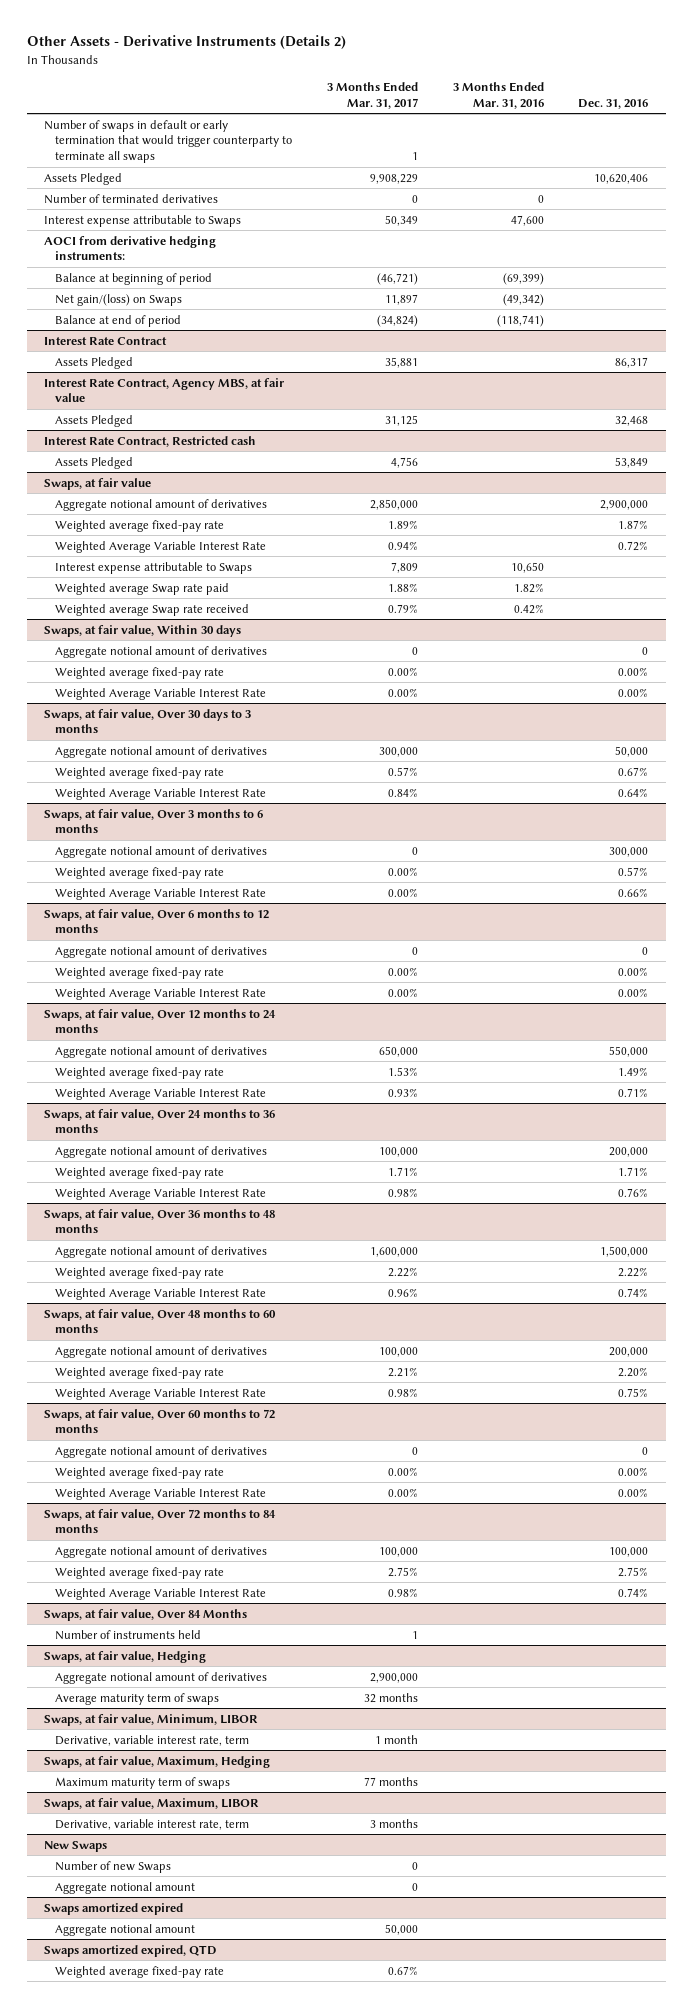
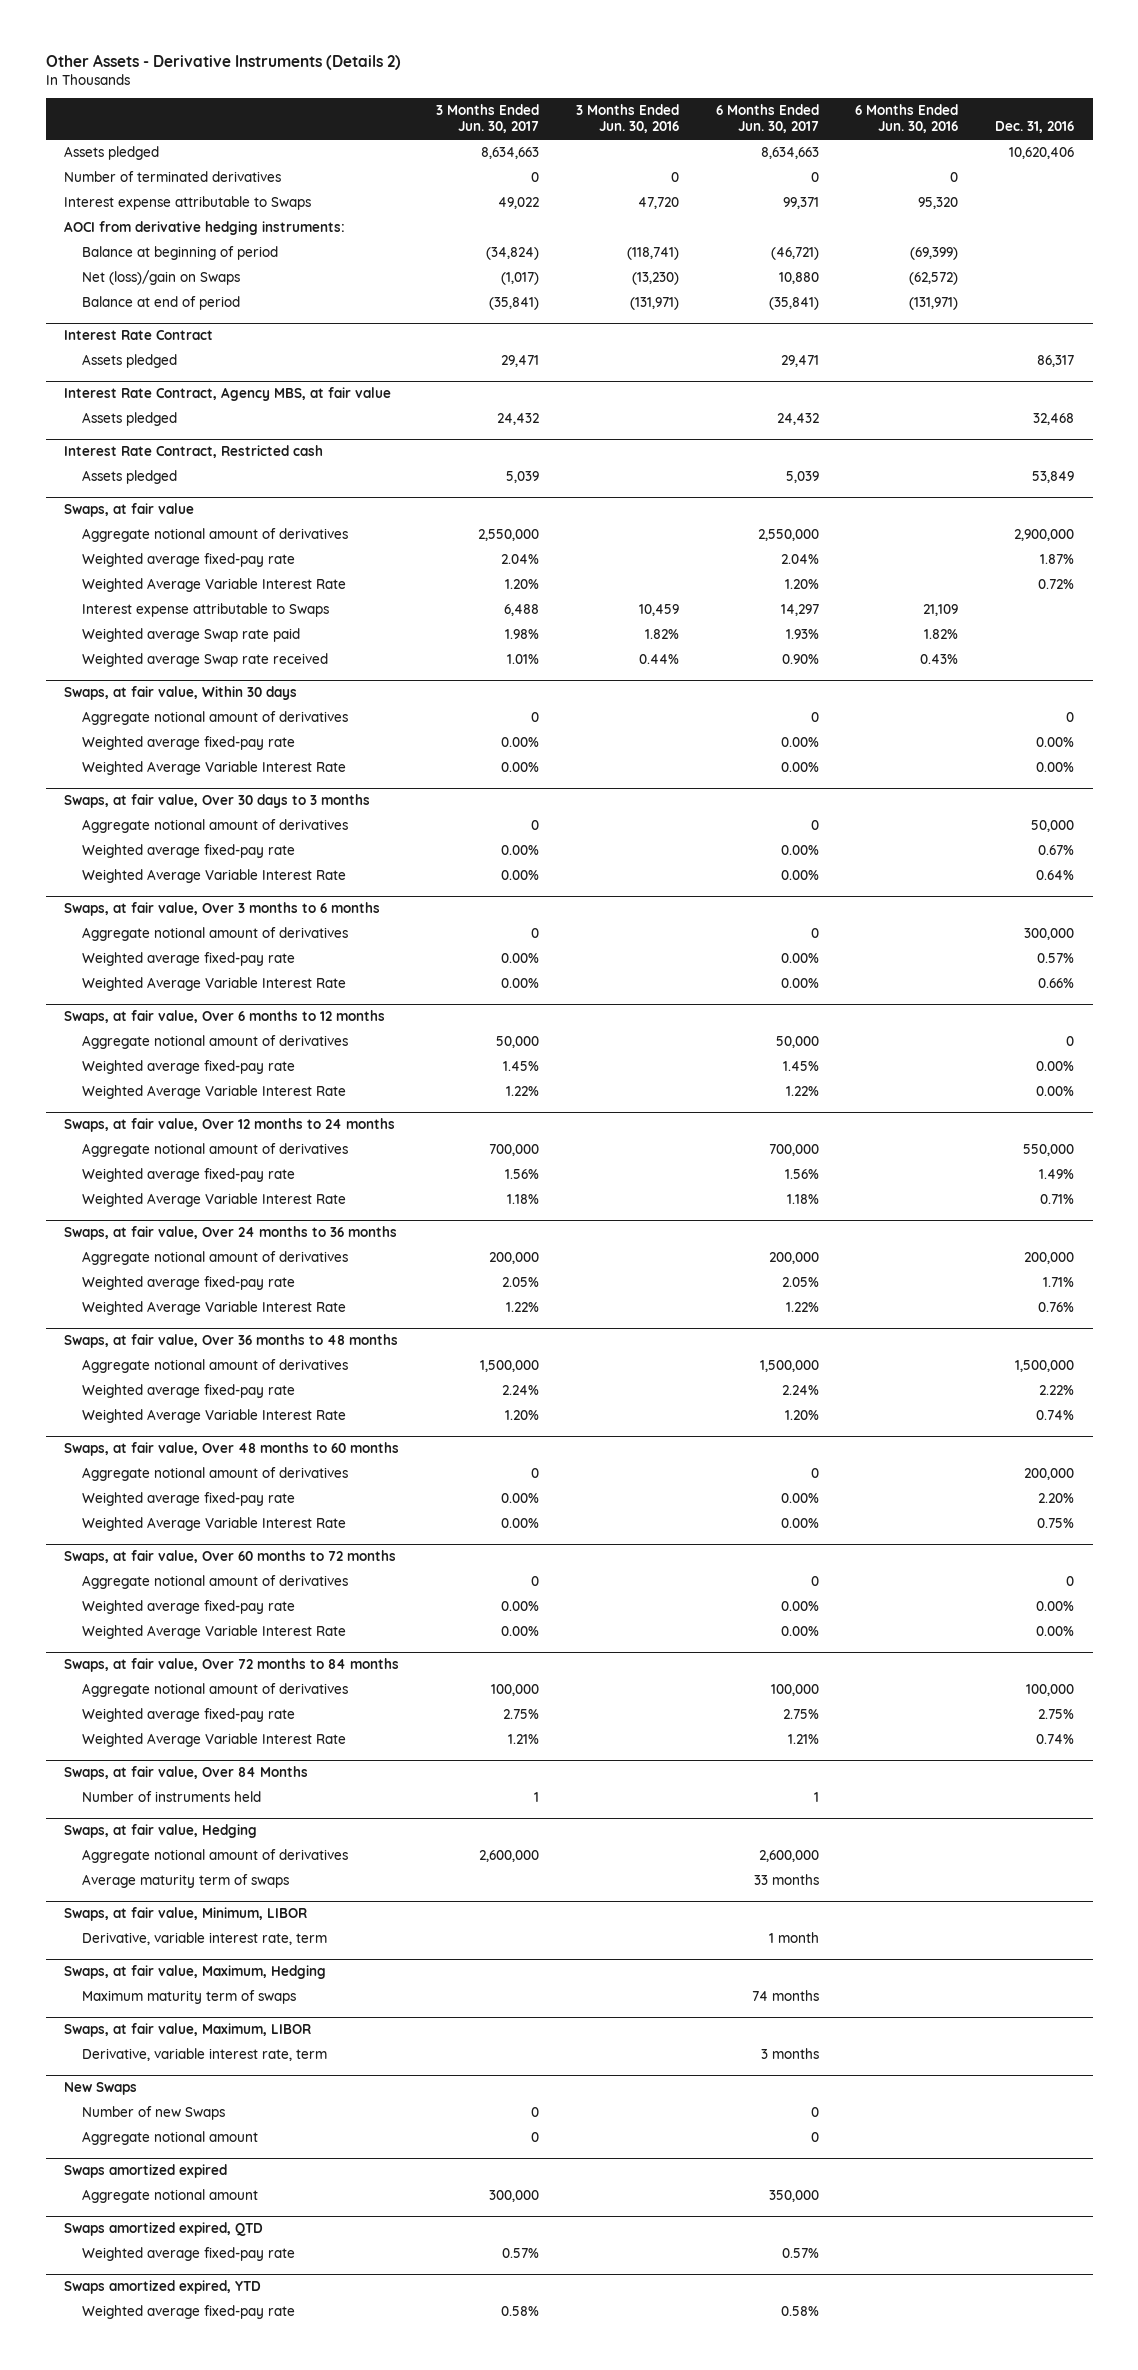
[327,82,419,109] 3 Months Ended Mar. 31, 2017 -> none
[452,82,544,109] 3 Months Ended Mar. 31, 2016 -> none
none -> [436,104,540,134] 3 Months Ended Jun. 30, 2017
none -> [575,104,679,134] 3 Months Ended Jun. 30, 2016
none -> [715,104,819,134] 6 Months Ended Jun. 30, 2017
none -> [855,104,959,134] 6 Months Ended Jun. 30, 2016
[44,119,293,163] Number of swaps in default or early termination that would trigger counterparty to terminate all swaps -> none
[44,172,123,185] Assets Pledged -> [64,146,160,161] Assets pledged
[55,293,183,306] Net gain/(loss) on Swaps -> [81,270,240,286] Net (loss)/gain on Swaps
[55,356,134,369] Assets Pledged -> [81,354,177,369] Assets pledged
[55,414,134,427] Assets Pledged -> [81,412,177,427] Assets pledged
[55,456,134,469] Assets Pledged -> [81,470,177,485] Assets pledged
none -> [64,2280,262,2295] Swaps amortized expired, YTD
none -> [81,2305,295,2320] Weighted average fixed-pay rate

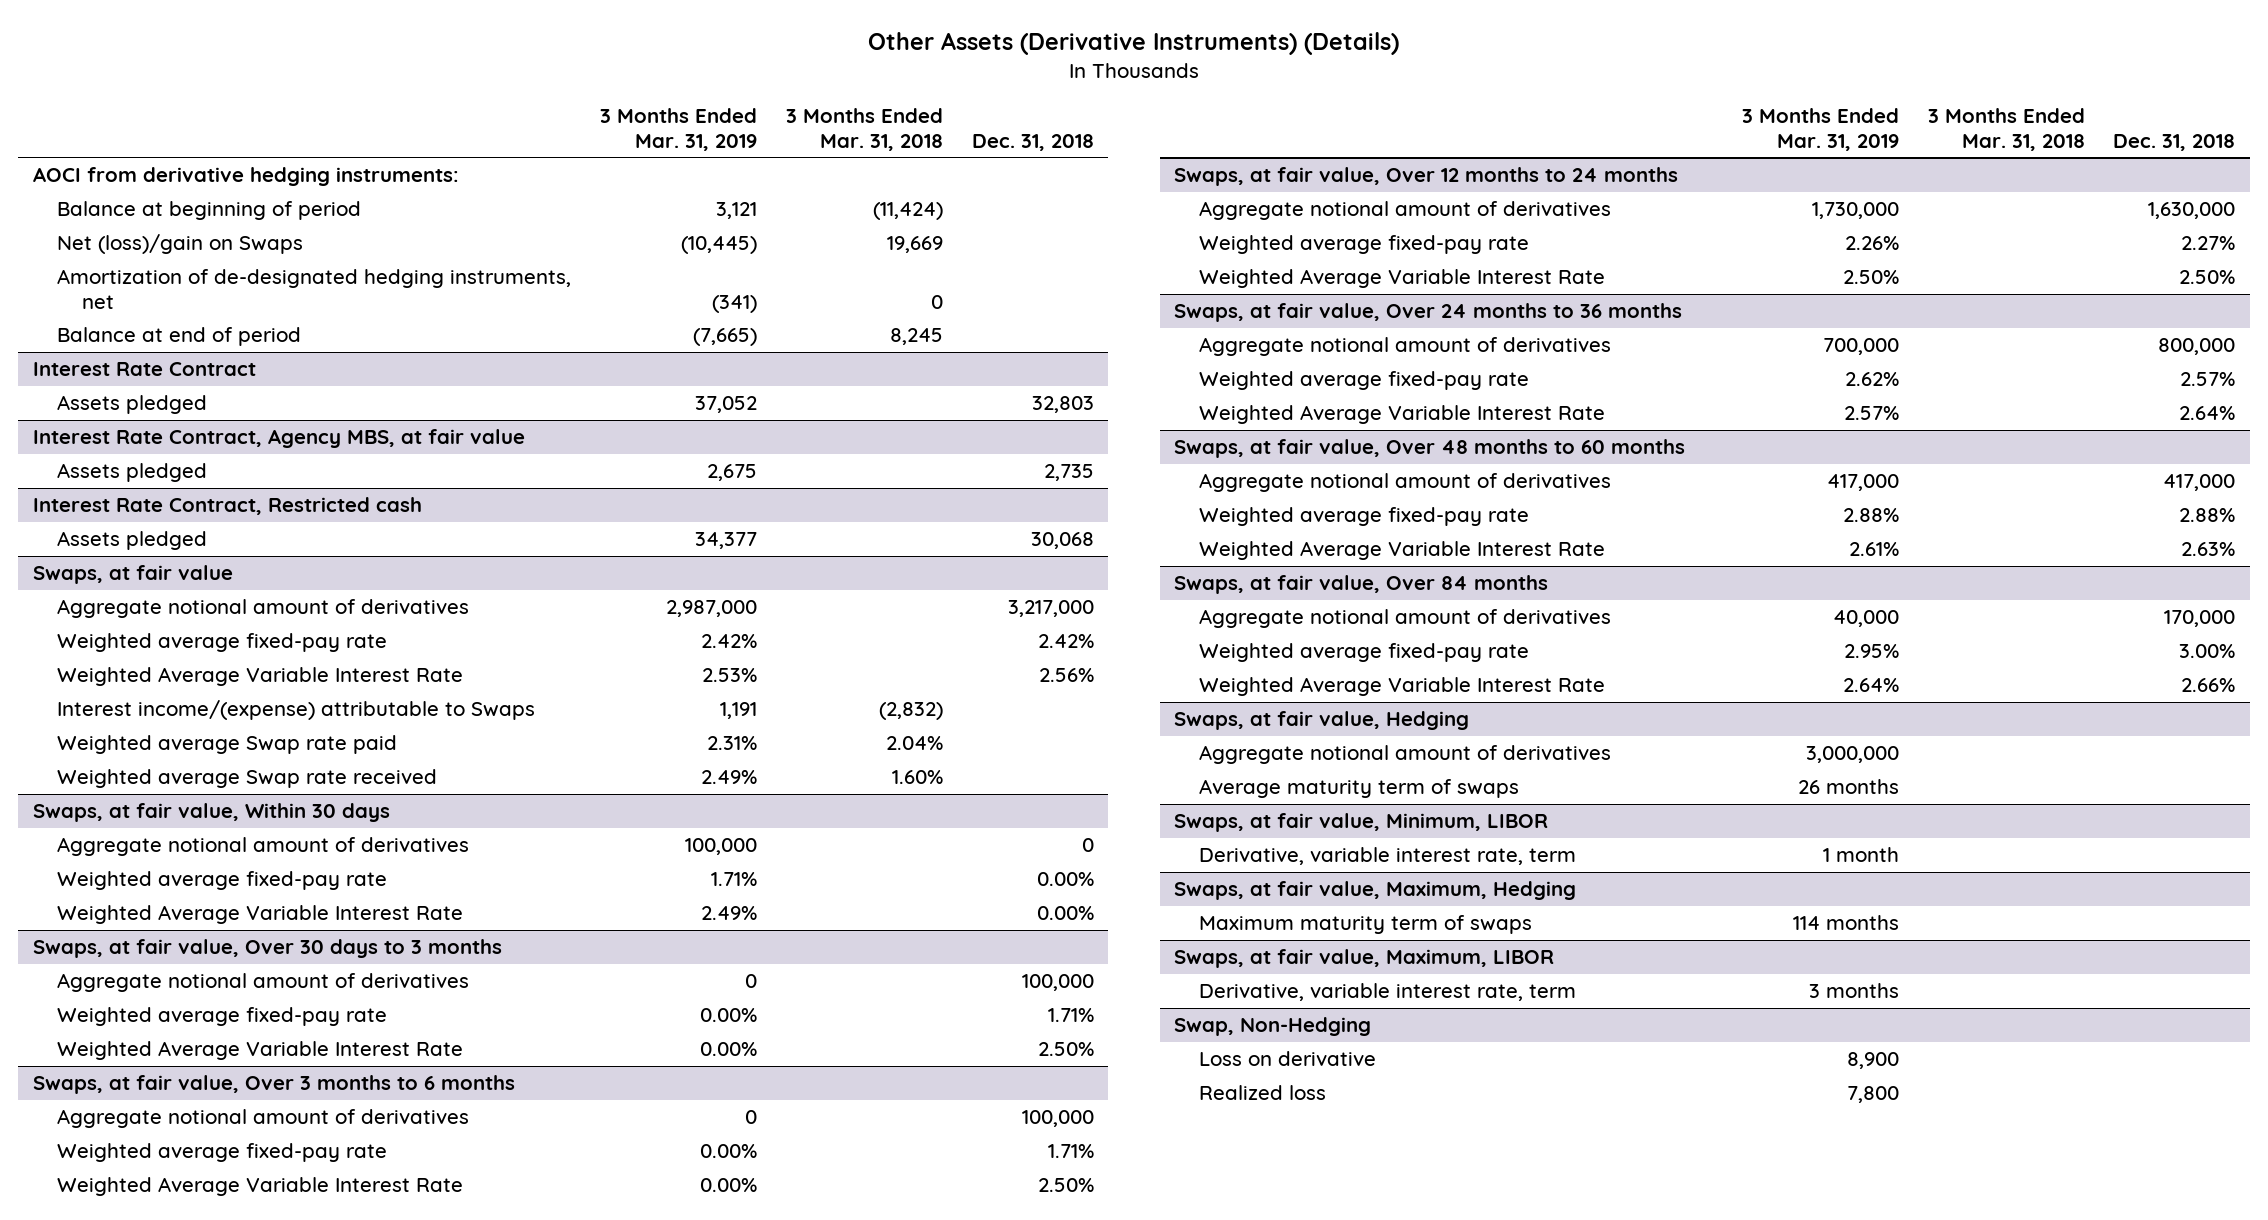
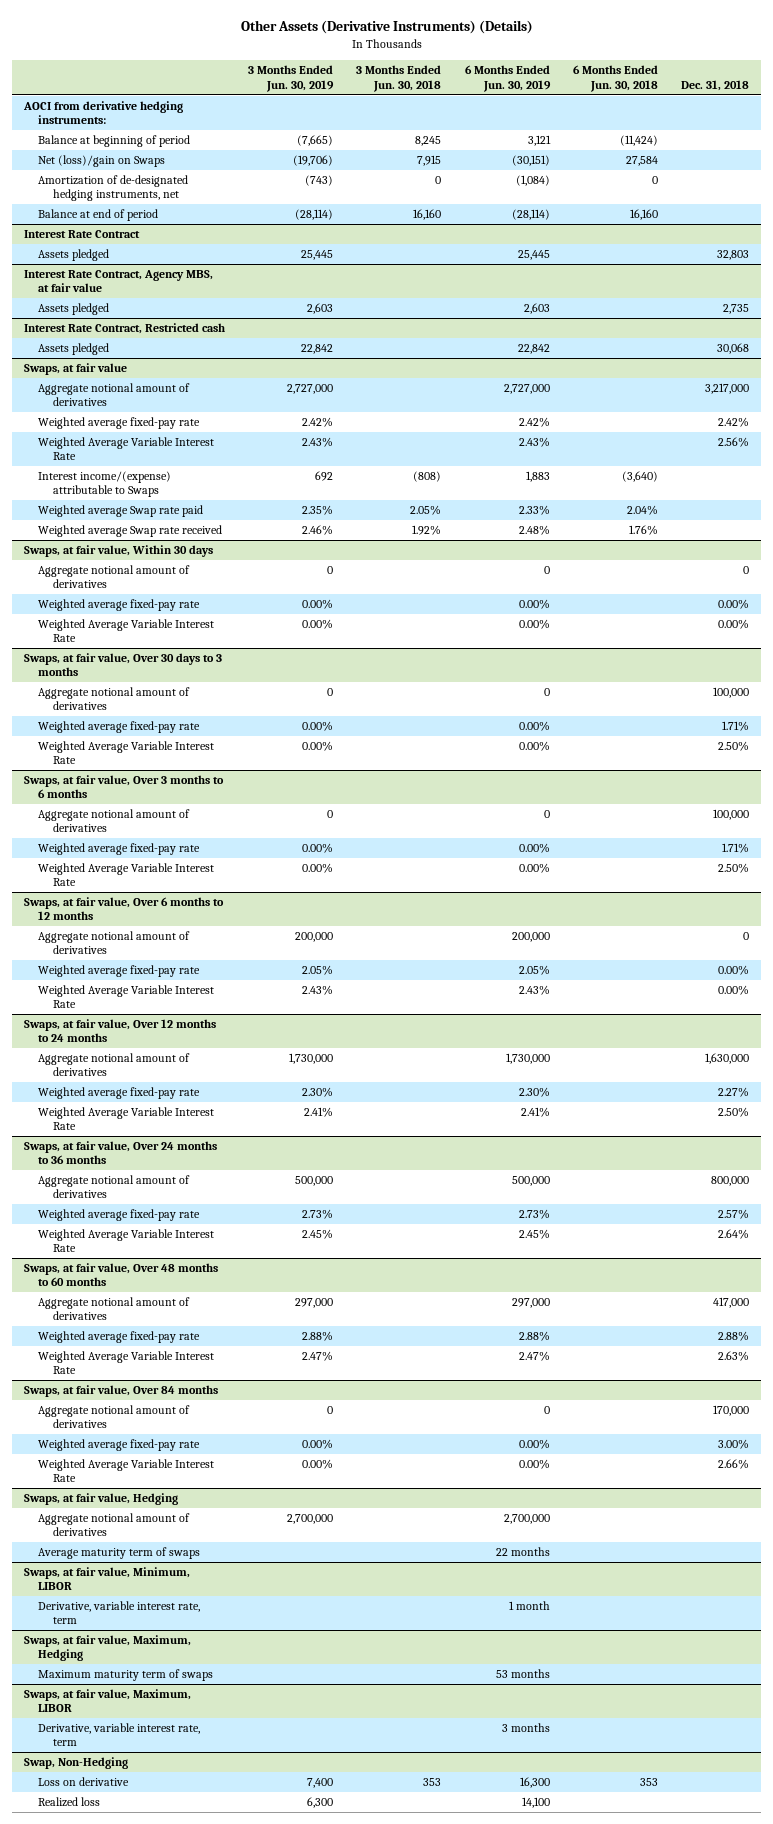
[600,108,758,151] 3 Months Ended Mar. 31, 2019 -> none
[786,108,944,151] 3 Months Ended Mar. 31, 2018 -> none
none -> [248,65,335,92] 3 Months Ended Jun. 30, 2019
none -> [356,65,442,92] 3 Months Ended Jun. 30, 2018
none -> [464,65,551,92] 6 Months Ended Jun. 30, 2019
none -> [572,65,658,92] 6 Months Ended Jun. 30, 2018
none -> [24,897,225,921] Swaps, at fair value, Over 6 months to 12 months
none -> [38,931,191,955] Aggregate notional amount of derivatives
none -> [38,965,201,978] Weighted average fixed-pay rate
none -> [38,985,215,1009] Weighted Average Variable Interest Rate

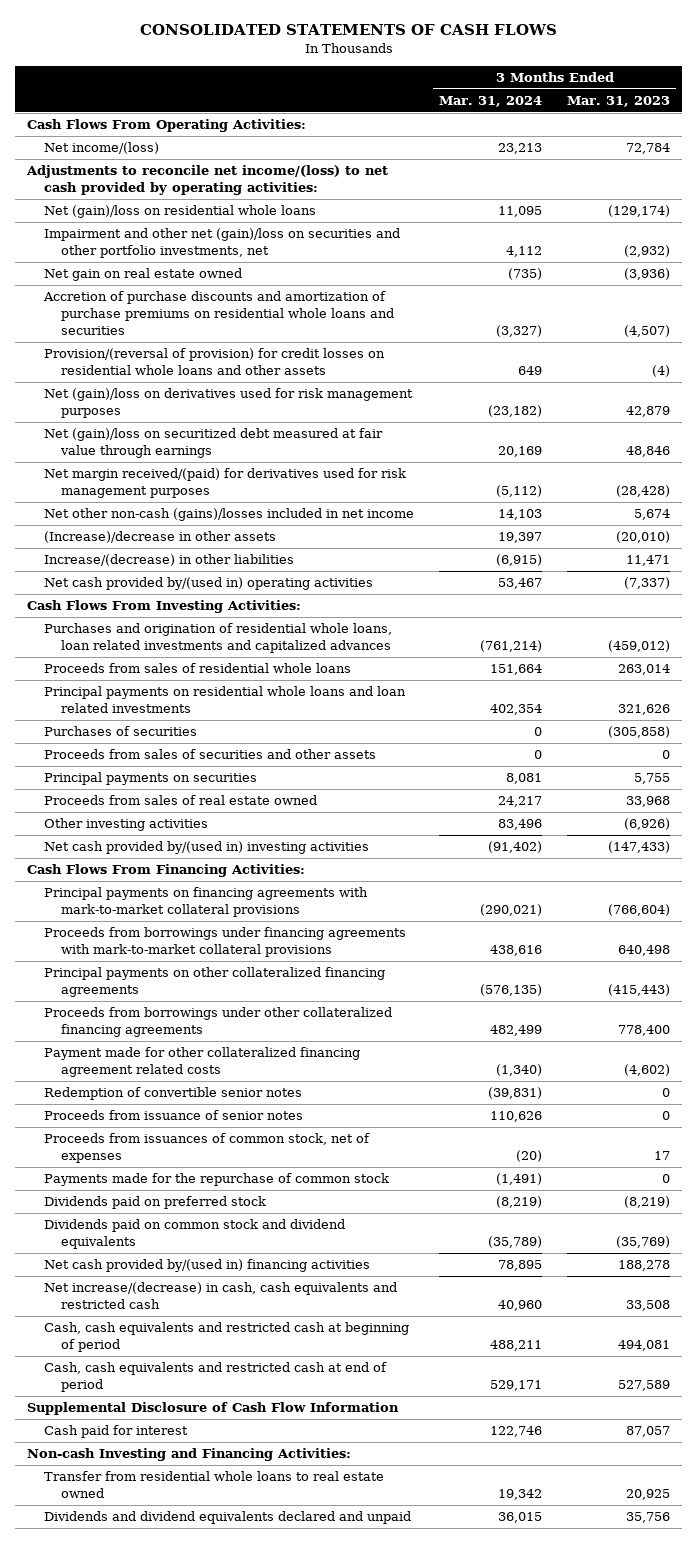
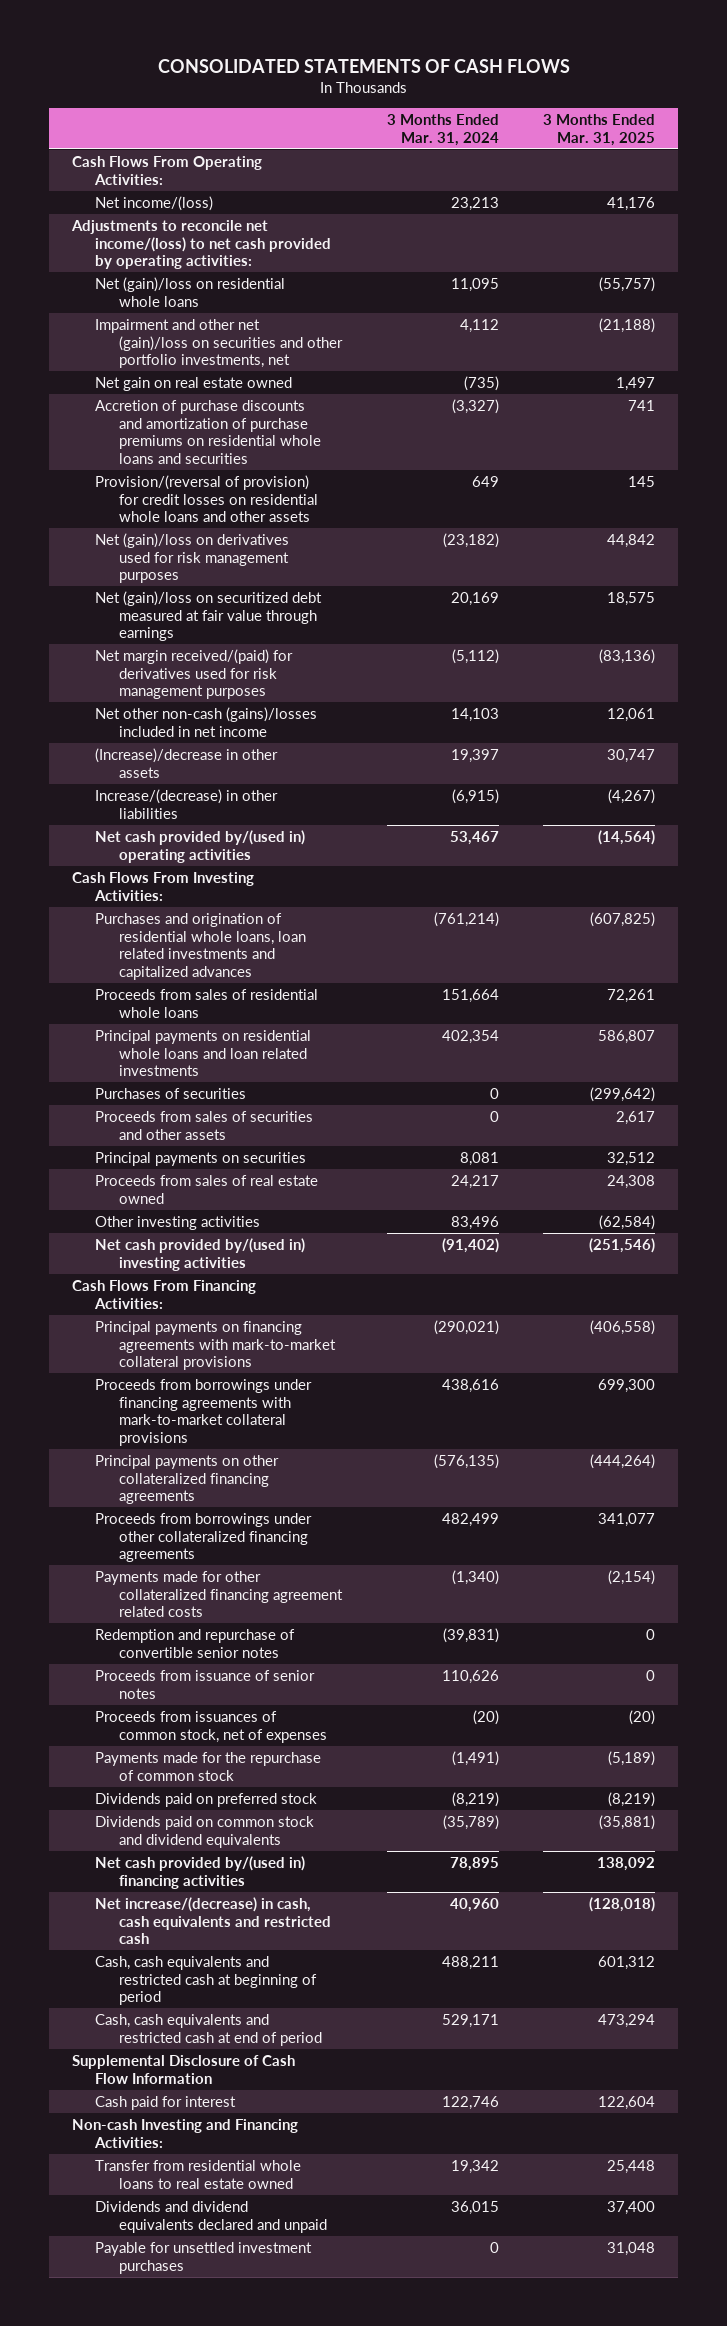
[567,95,671,107] Mar. 31, 2023 -> none
none -> [543,114,656,146] 3 Months Ended Mar. 31, 2025
[44,1047,361,1078] Payment made for other collateralized financing agreement related costs -> [95,1571,343,1618] Payments made for other collateralized financing agreement related costs
[44,1087,303,1101] Redemption of convertible senior notes -> [95,1629,296,1658] Redemption and repurchase of convertible senior notes
none -> [95,2242,313,2274] Payable for unsettled investment purchases

